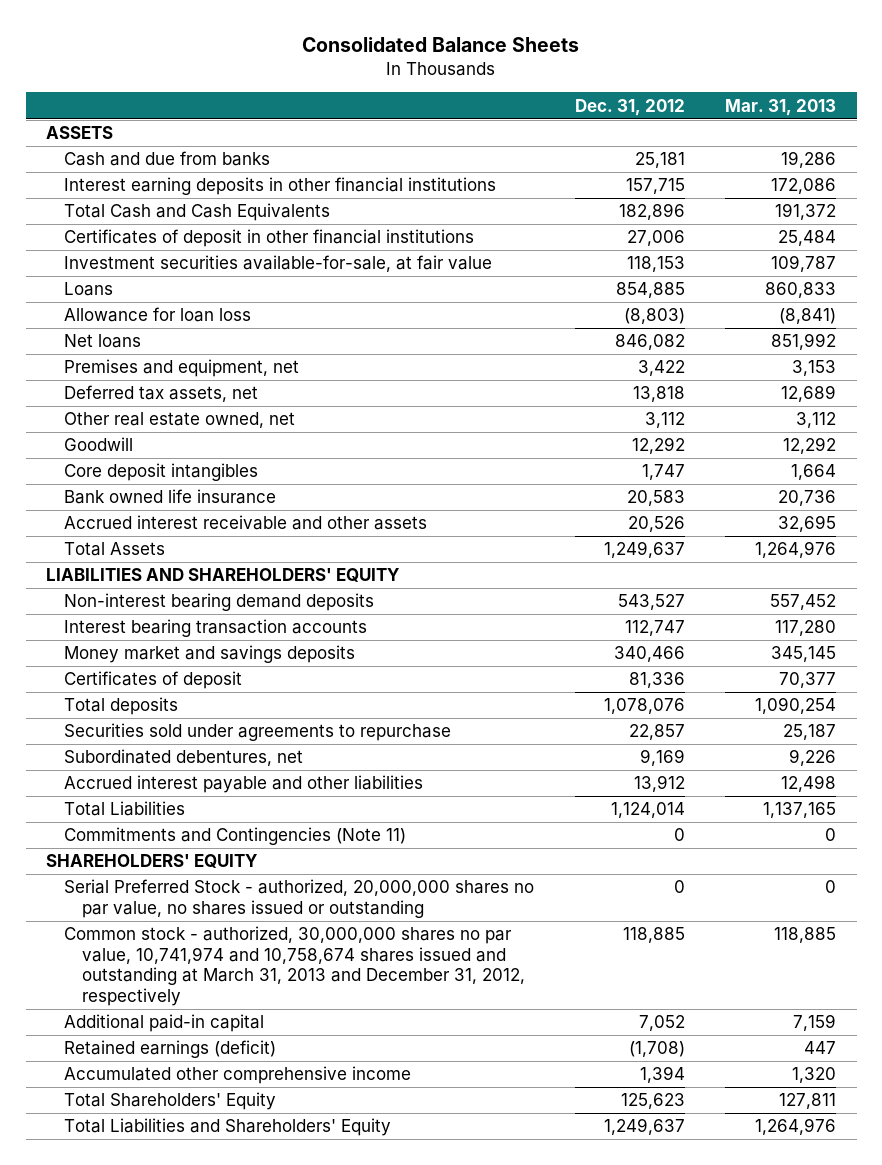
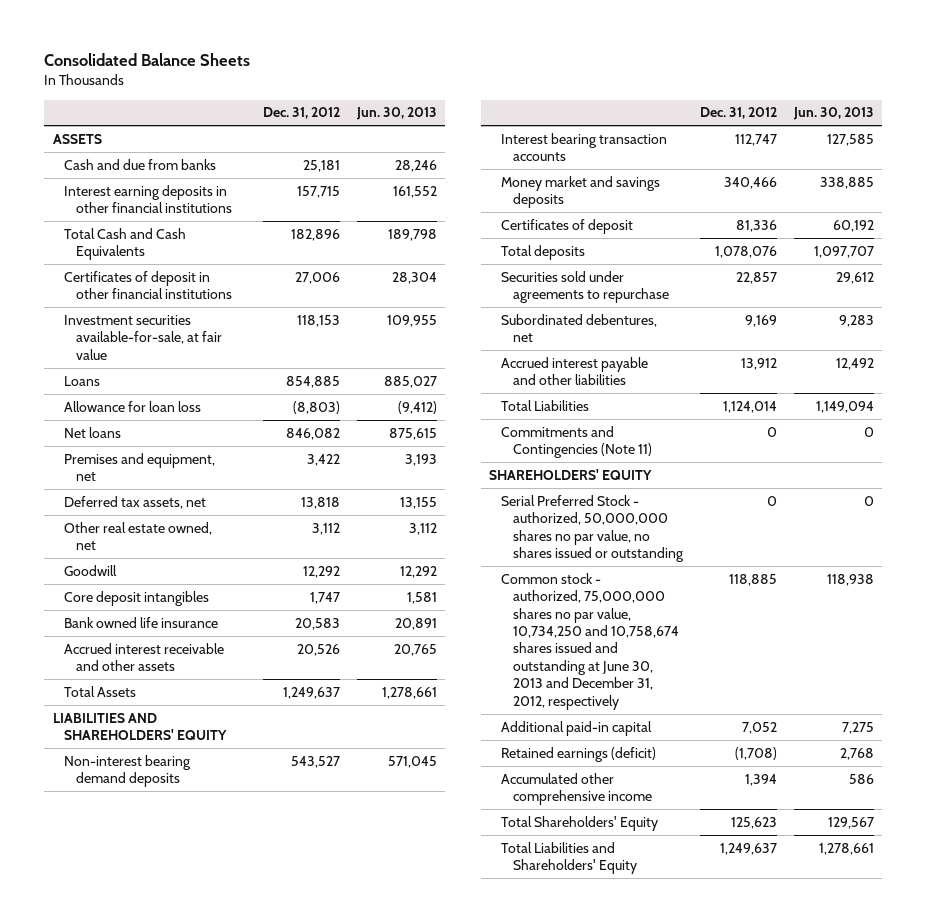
[725,98,837,116] Mar. 31, 2013 -> none
none -> [355,107,437,121] Jun. 30, 2013
[64,879,535,918] Serial Preferred Stock - authorized, 20,000,000 shares no par value, no shares issued or outstanding -> [500,494,684,563] Serial Preferred Stock - authorized, 50,000,000 shares no par value, no shares issued or outstanding
[64,926,526,1006] Common stock - authorized, 30,000,000 shares no par value, 10,741,974 and 10,758,674 shares issued and outstanding at March 31, 2013 and December 31, 2012, respectively -> [500,572,679,710] Common stock - authorized, 75,000,000 shares no par value, 10,734,250 and 10,758,674 shares issued and outstanding at June 30, 2013 and December 31, 2012, respectively

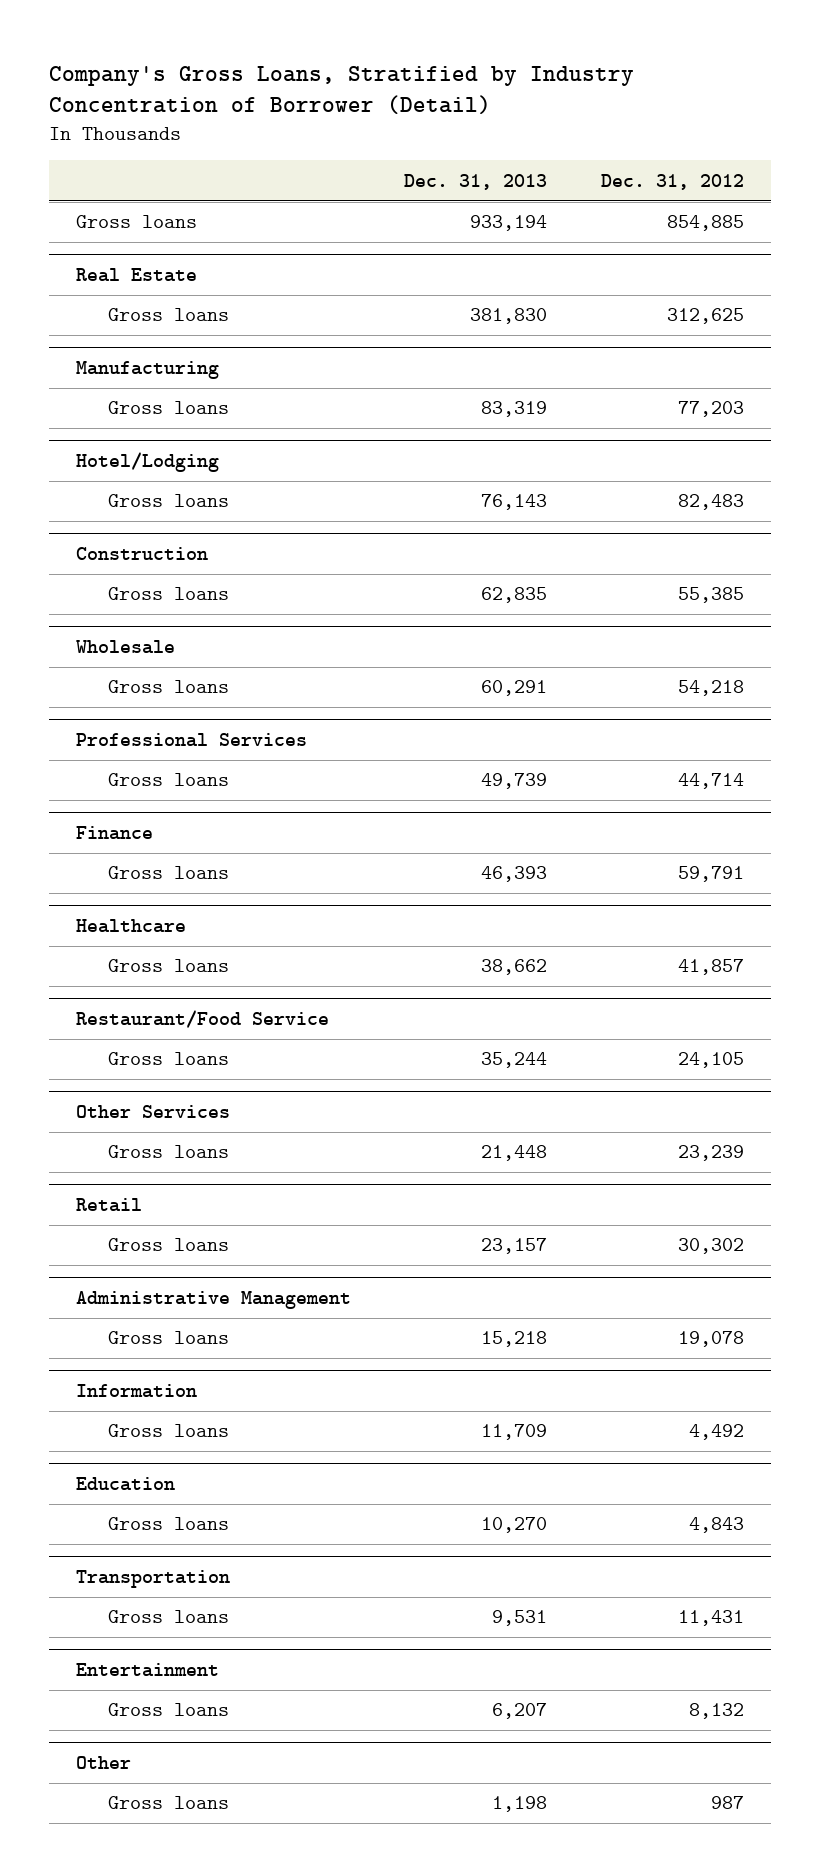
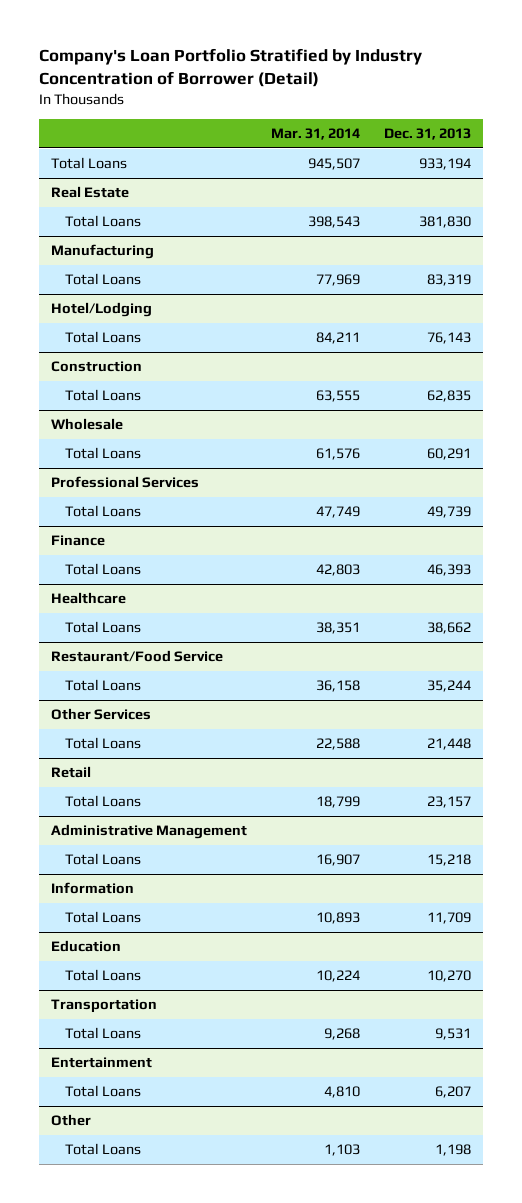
[48,65,634,115] Company's Gross Loans, Stratified by Industry Concentration of Borrower (Detail) -> [38,48,422,88] Company's Loan Portfolio Stratified by Industry Concentration of Borrower (Detail)
[600,173,744,190] Dec. 31, 2012 -> none
none -> [270,128,360,141] Mar. 31, 2014
[75,215,197,229] Gross loans -> [50,157,127,170] Total Loans
[107,308,229,322] Gross loans -> [64,215,141,228] Total Loans
[107,401,229,415] Gross loans -> [64,273,141,286] Total Loans
[107,494,229,508] Gross loans -> [64,331,141,344] Total Loans
[107,587,229,601] Gross loans -> [64,389,141,402] Total Loans
[107,680,229,694] Gross loans -> [64,447,141,460] Total Loans
[107,773,229,787] Gross loans -> [64,505,141,518] Total Loans
[107,866,229,880] Gross loans -> [64,563,141,576] Total Loans
[107,959,229,973] Gross loans -> [64,621,141,634] Total Loans
[107,1052,229,1066] Gross loans -> [64,679,141,692] Total Loans
[107,1145,229,1159] Gross loans -> [64,737,141,750] Total Loans
[107,1238,229,1252] Gross loans -> [64,795,141,808] Total Loans
[107,1331,229,1345] Gross loans -> [64,853,141,866] Total Loans
[107,1424,229,1438] Gross loans -> [64,911,141,924] Total Loans
[107,1517,229,1531] Gross loans -> [64,969,141,982] Total Loans
[107,1610,229,1624] Gross loans -> [64,1027,141,1040] Total Loans
[107,1703,229,1717] Gross loans -> [64,1085,141,1098] Total Loans
[107,1796,229,1810] Gross loans -> [64,1143,141,1156] Total Loans

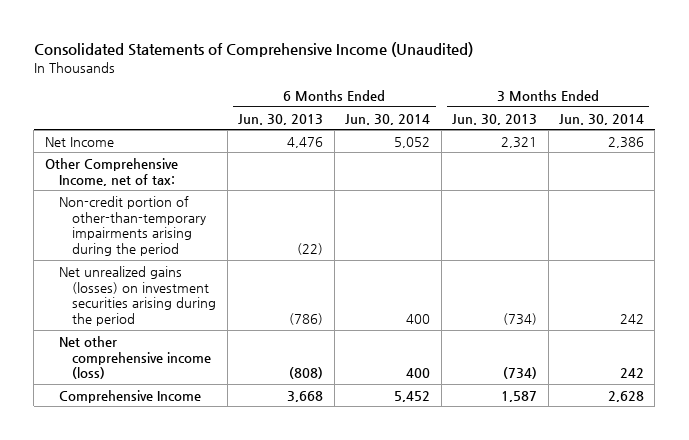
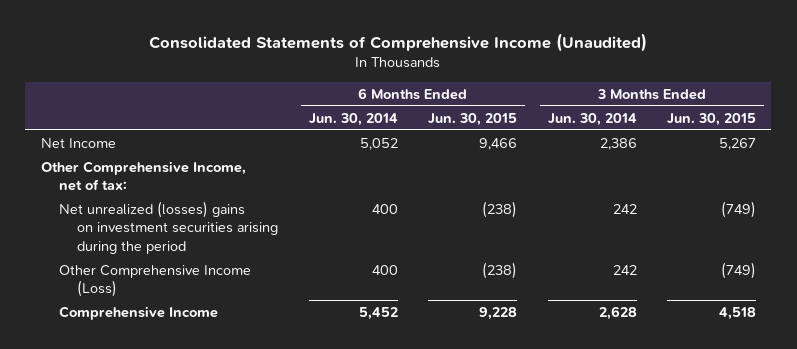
[238,113,324,125] Jun. 30, 2013 -> none
[452,113,538,125] Jun. 30, 2013 -> none
none -> [428,112,518,126] Jun. 30, 2015
none -> [666,112,756,126] Jun. 30, 2015
[58,195,207,257] Non-credit portion of other-than-temporary impairments arising during the period -> none
[58,265,217,327] Net unrealized gains (losses) on investment securities arising during the period -> [58,200,279,254] Net unrealized (losses) gains on investment securities arising during the period
[58,335,212,380] Net other comprehensive income (loss) -> [58,264,251,298] Other Comprehensive Income (Loss)

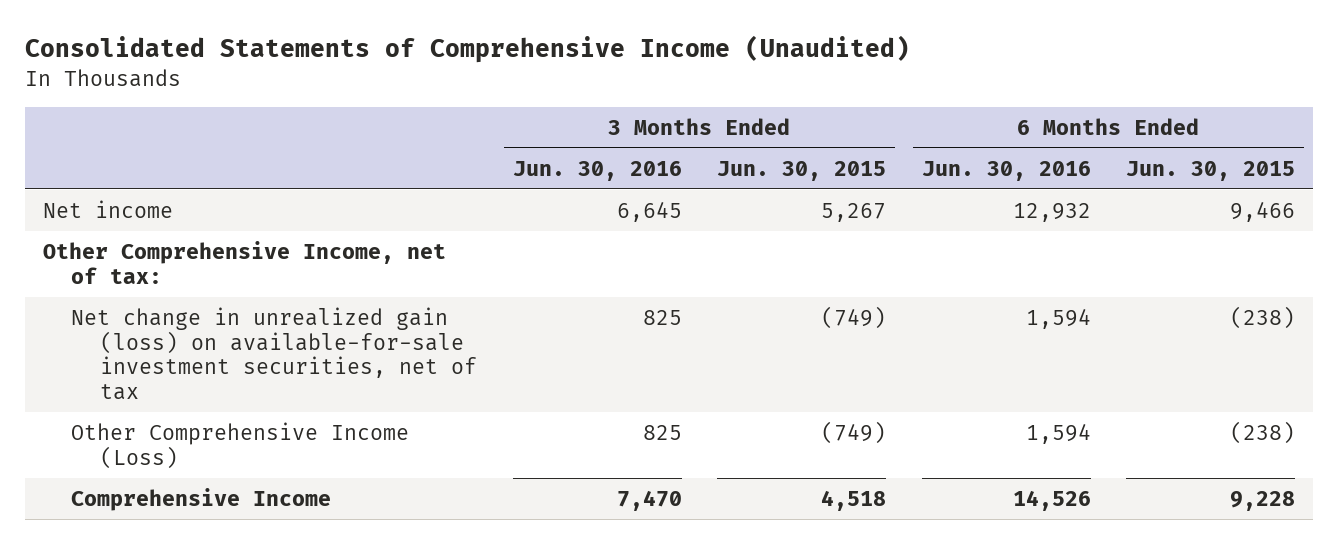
[308,112,398,126] Jun. 30, 2014 -> none
[547,112,637,126] Jun. 30, 2014 -> none
none -> [512,160,682,181] Jun. 30, 2016
none -> [921,160,1091,181] Jun. 30, 2016
[40,137,116,148] Net Income -> [42,199,173,218] Net income
[58,200,279,254] Net unrealized (losses) gains on investment securities arising during the period -> [71,306,478,401] Net change in unrealized gain (loss) on available-for-sale investment securities, net of tax

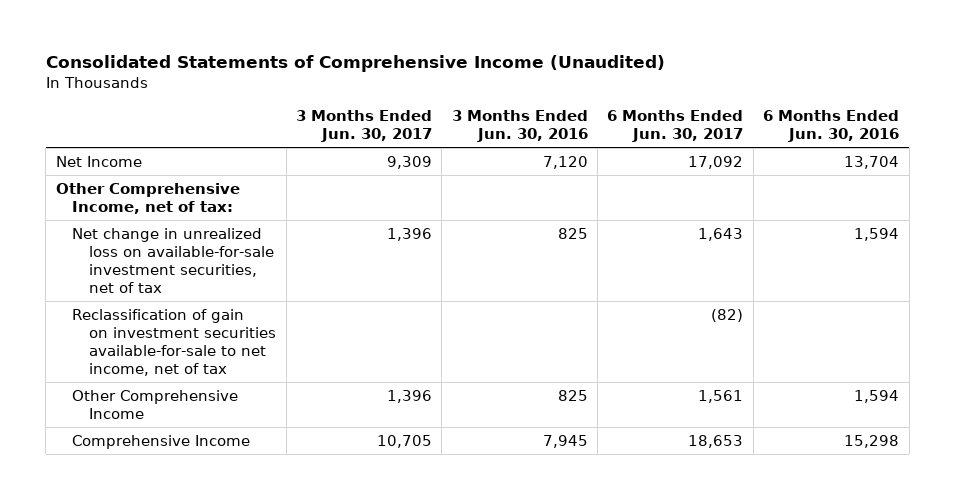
[717,160,887,181] Jun. 30, 2015 -> none
[1126,160,1296,181] Jun. 30, 2015 -> none
none -> [295,109,432,142] 3 Months Ended Jun. 30, 2017
none -> [607,109,744,142] 6 Months Ended Jun. 30, 2017
[42,199,173,218] Net income -> [55,155,142,167] Net Income
[616,200,682,222] 6,645 -> [542,155,588,169] 7,120
[1012,202,1091,222] 12,932 -> [844,155,900,169] 13,704
[71,306,478,401] Net change in unrealized gain (loss) on available-for-sale investment securities, net of tax -> [72,227,275,293] Net change in unrealized loss on available-for-sale investment securities, net of tax
none -> [72,308,277,376] Reclassification of gain on investment securities available-for-sale to net income, net of tax
[71,421,410,469] Other Comprehensive Income (Loss) -> [72,389,239,419] Other Comprehensive Income
[616,489,682,511] 7,470 -> [542,434,588,448] 7,945
[1012,489,1091,511] 14,526 -> [844,434,900,448] 15,298

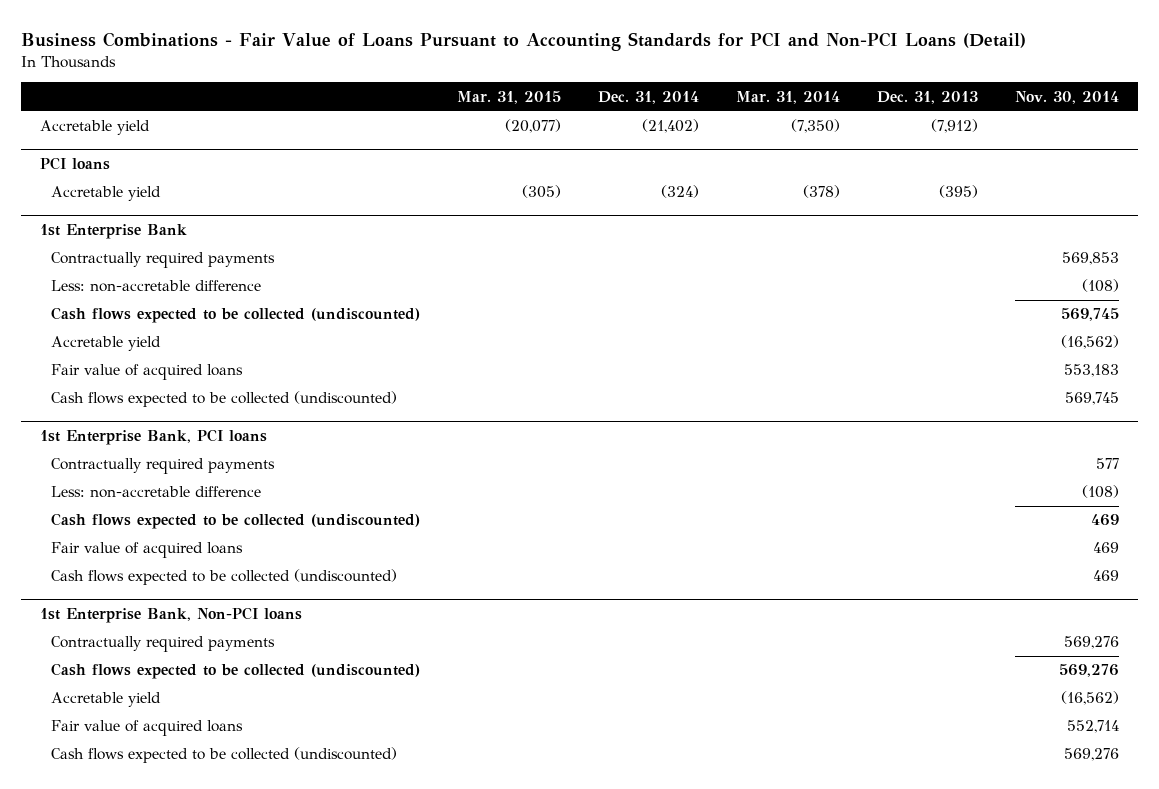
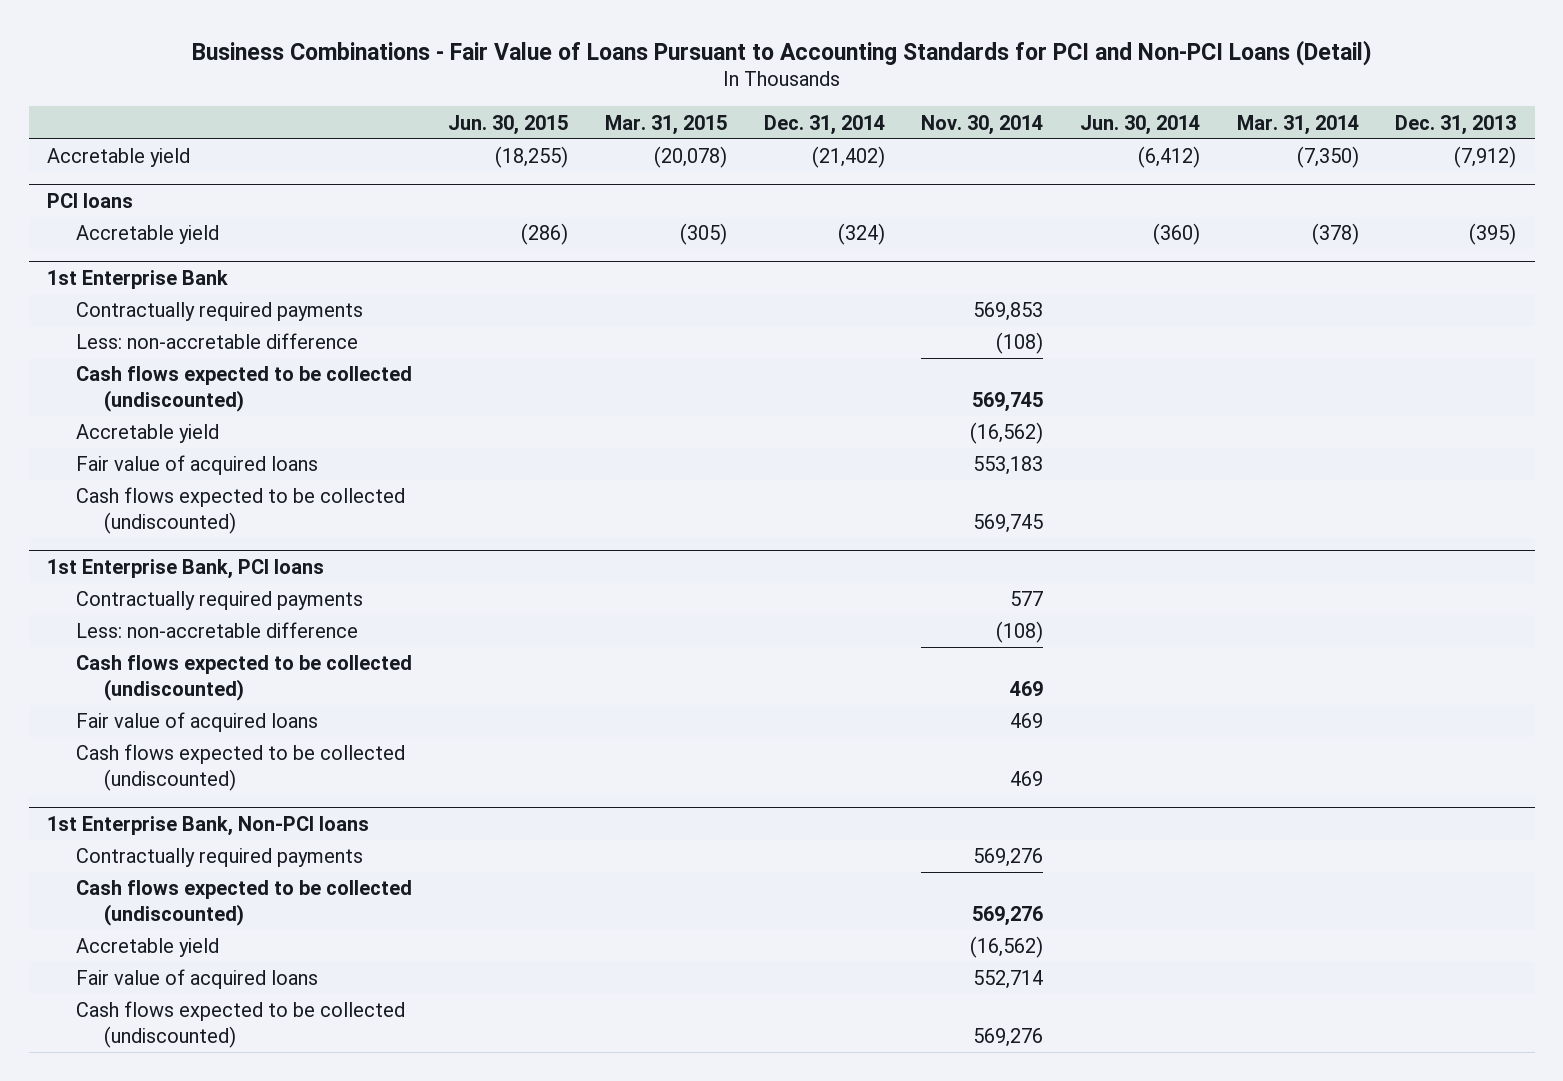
none -> [448,114,569,135] Jun. 30, 2015
none -> [1080,114,1201,135] Jun. 30, 2014
[505,119,562,134] (20,077) -> [654,146,728,169] (20,078)

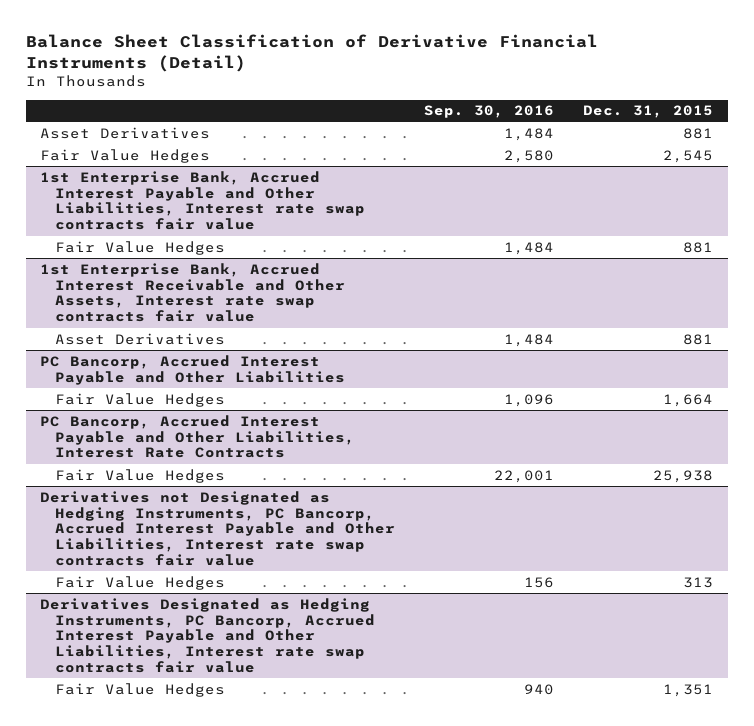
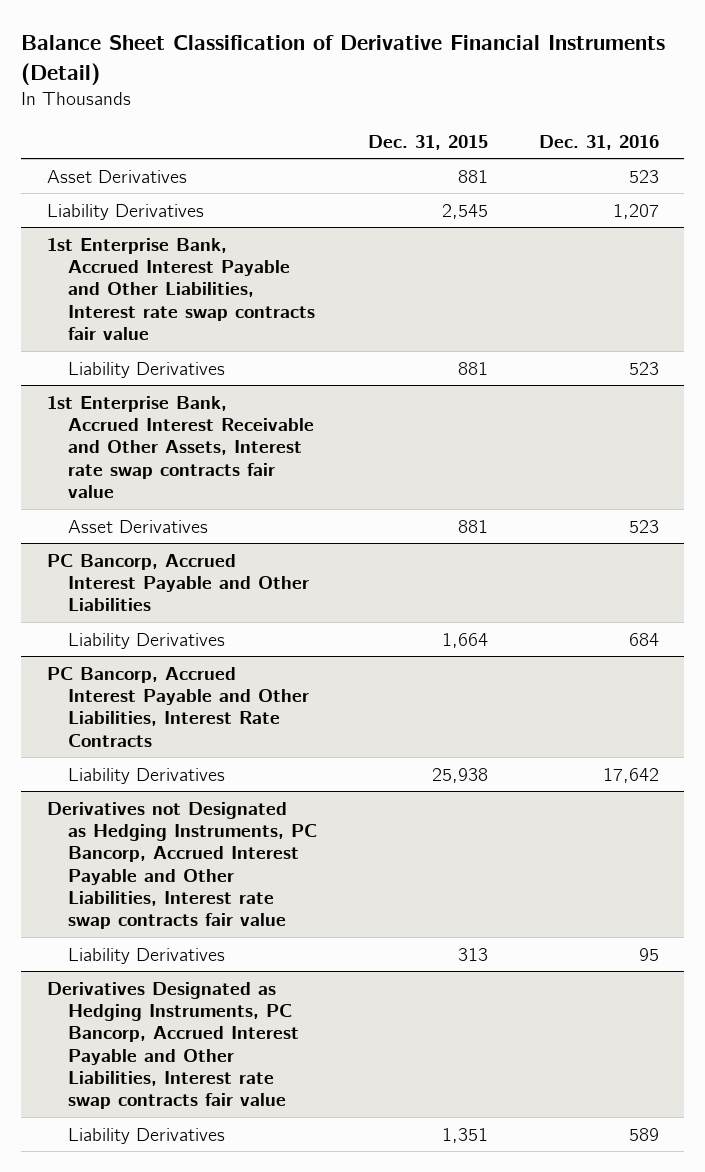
[424,105,555,119] Sep. 30, 2016 -> none
none -> [538,134,659,150] Dec. 31, 2016
[40,148,211,163] Fair Value Hedges -> [46,203,204,220] Liability Derivatives
[55,240,226,255] Fair Value Hedges -> [68,361,226,378] Liability Derivatives
[55,392,226,407] Fair Value Hedges -> [68,632,226,649] Liability Derivatives
[55,468,226,483] Fair Value Hedges -> [68,767,226,784] Liability Derivatives
[55,575,226,590] Fair Value Hedges -> [68,947,226,964] Liability Derivatives
[55,682,226,697] Fair Value Hedges -> [68,1127,226,1144] Liability Derivatives

